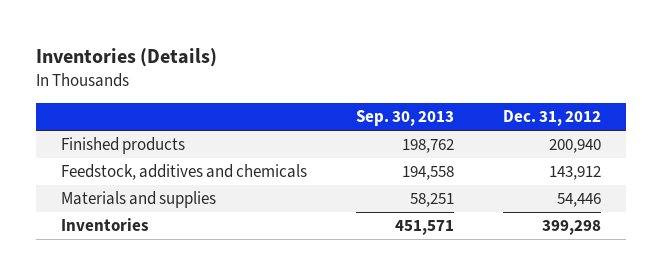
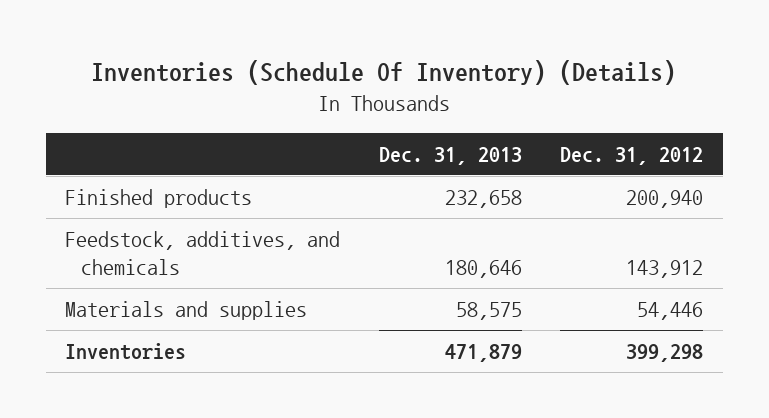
[36,48,218,68] Inventories (Details) -> [91,60,677,86] Inventories (Schedule Of Inventory) (Details)
[356,110,455,127] Sep. 30, 2013 -> none
none -> [378,146,522,165] Dec. 31, 2013
[60,163,307,180] Feedstock, additives and chemicals -> [65,231,341,275] Feedstock, additives, and chemicals

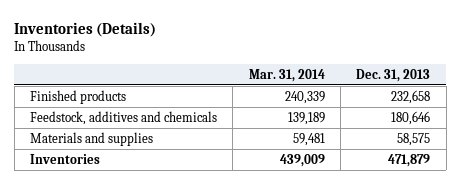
[91,60,677,86] Inventories (Schedule Of Inventory) (Details) -> [14,22,157,38] Inventories (Details)
[560,146,704,165] Dec. 31, 2012 -> none
none -> [248,68,325,82] Mar. 31, 2014
[65,231,341,275] Feedstock, additives, and chemicals -> [29,110,217,125] Feedstock, additives and chemicals

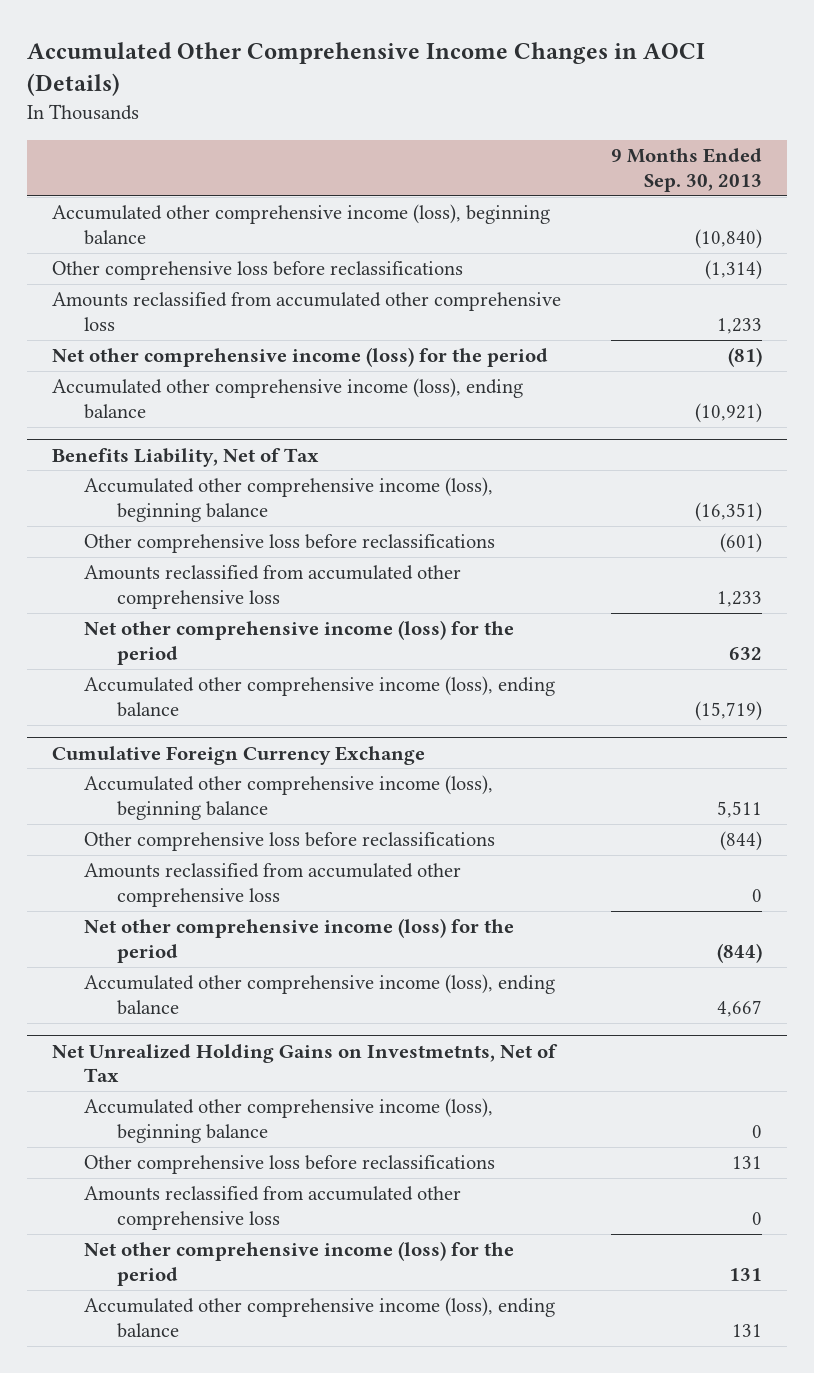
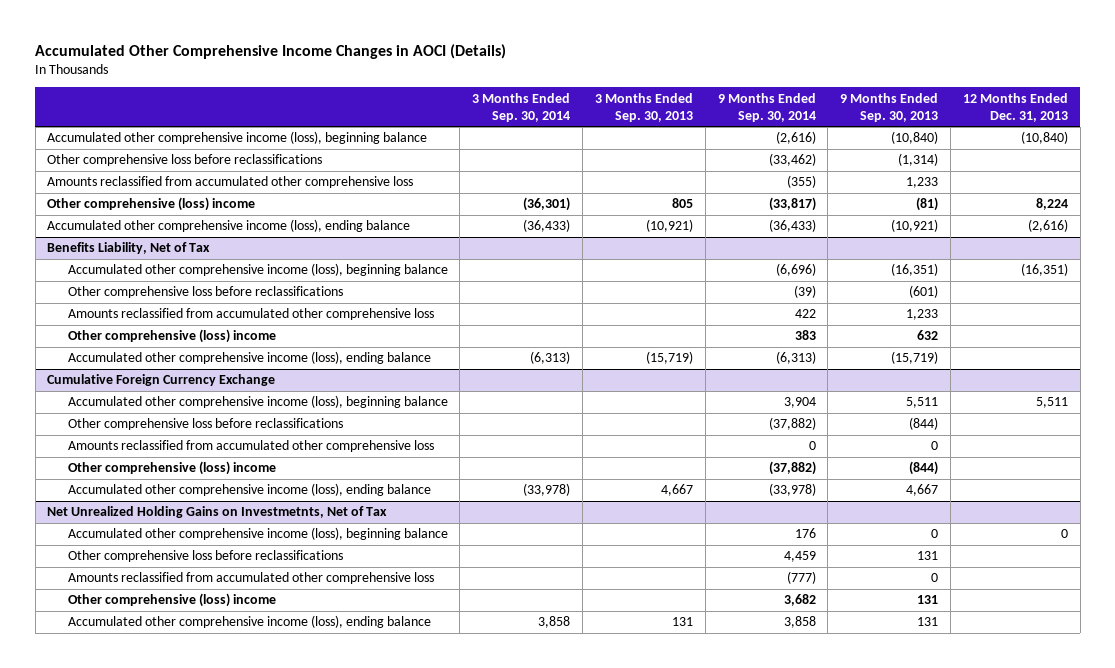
none -> [472,92,571,122] 3 Months Ended Sep. 30, 2014
none -> [594,92,693,122] 3 Months Ended Sep. 30, 2013
none -> [717,92,816,122] 9 Months Ended Sep. 30, 2014
none -> [962,92,1068,122] 12 Months Ended Dec. 31, 2013
[52,347,549,368] Net other comprehensive income (loss) for the period -> [47,197,256,212] Other comprehensive (loss) income
[84,620,515,665] Net other comprehensive income (loss) for the period -> [67,329,276,344] Other comprehensive (loss) income
[84,918,515,963] Net other comprehensive income (loss) for the period -> [67,461,276,476] Other comprehensive (loss) income
[84,1241,515,1286] Net other comprehensive income (loss) for the period -> [67,593,276,608] Other comprehensive (loss) income

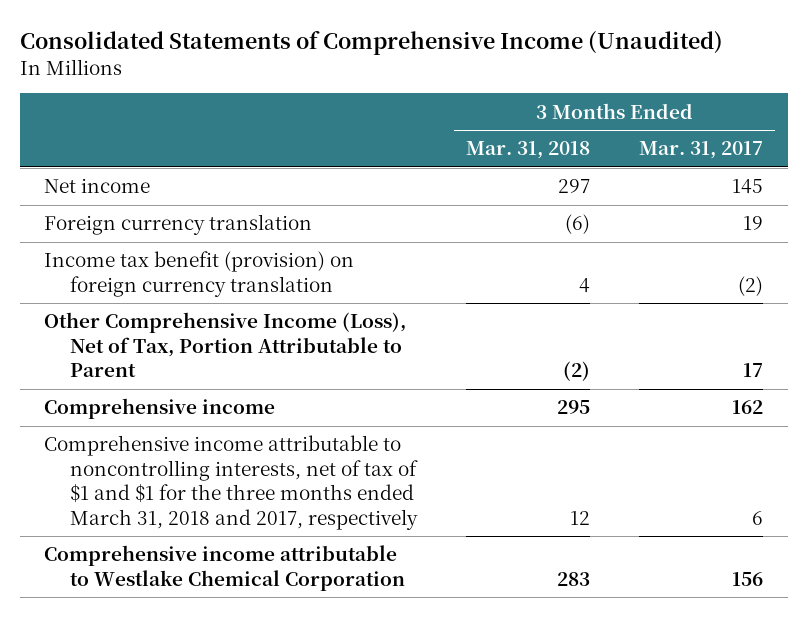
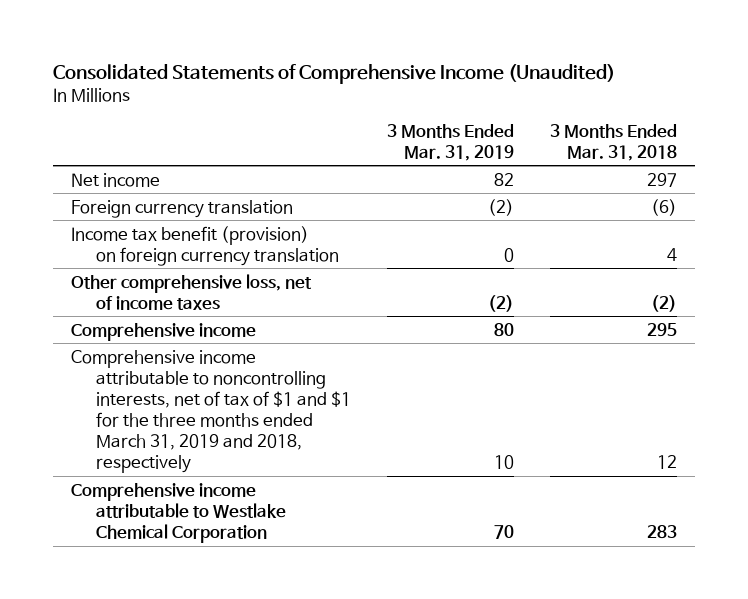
[639,141,764,160] Mar. 31, 2017 -> none
none -> [386,123,514,161] 3 Months Ended Mar. 31, 2019
[44,312,407,378] Other Comprehensive Income (Loss), Net of Tax, Portion Attributable to Parent -> [71,273,313,310] Other comprehensive loss, net of income taxes
[44,435,419,530] Comprehensive income attributable to noncontrolling interests, net of tax of $1 and $1 for the three months ended March 31, 2018 and 2017, respectively -> [71,349,352,474] Comprehensive income attributable to noncontrolling interests, net of tax of $1 and $1 for the three months ended March 31, 2019 and 2018, respectively

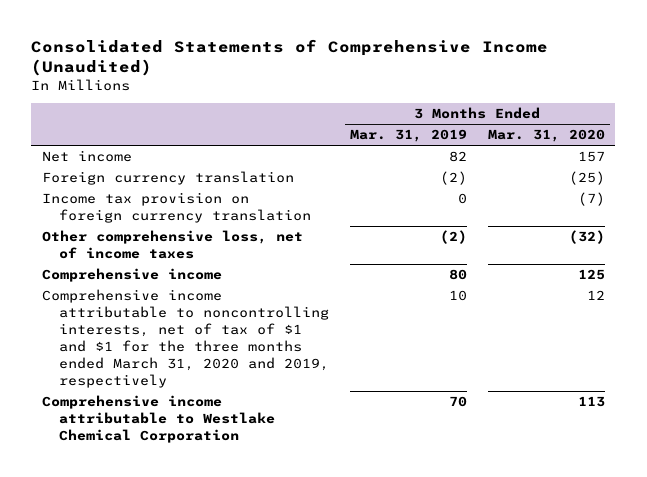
[549,123,677,161] 3 Months Ended Mar. 31, 2018 -> none
none -> [487,129,605,143] Mar. 31, 2020
[71,225,340,266] Income tax benefit (provision) on foreign currency translation -> [41,192,311,224] Income tax provision on foreign currency translation
[71,349,352,474] Comprehensive income attributable to noncontrolling interests, net of tax of $1 and $1 for the three months ended March 31, 2019 and 2018, respectively -> [41,289,329,388] Comprehensive income attributable to noncontrolling interests, net of tax of $1 and $1 for the three months ended March 31, 2020 and 2019, respectively

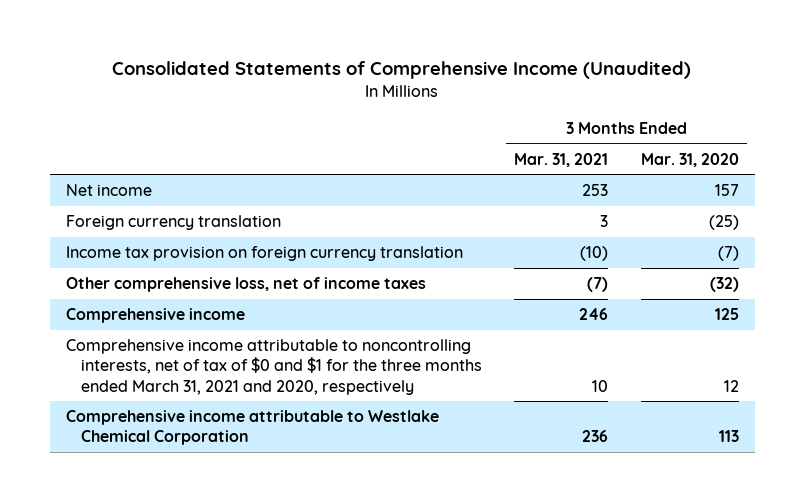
[349,129,467,143] Mar. 31, 2019 -> none
none -> [514,152,609,167] Mar. 31, 2021
[41,289,329,388] Comprehensive income attributable to noncontrolling interests, net of tax of $1 and $1 for the three months ended March 31, 2020 and 2019, respectively -> [65,339,482,395] Comprehensive income attributable to noncontrolling interests, net of tax of $0 and $1 for the three months ended March 31, 2021 and 2020, respectively

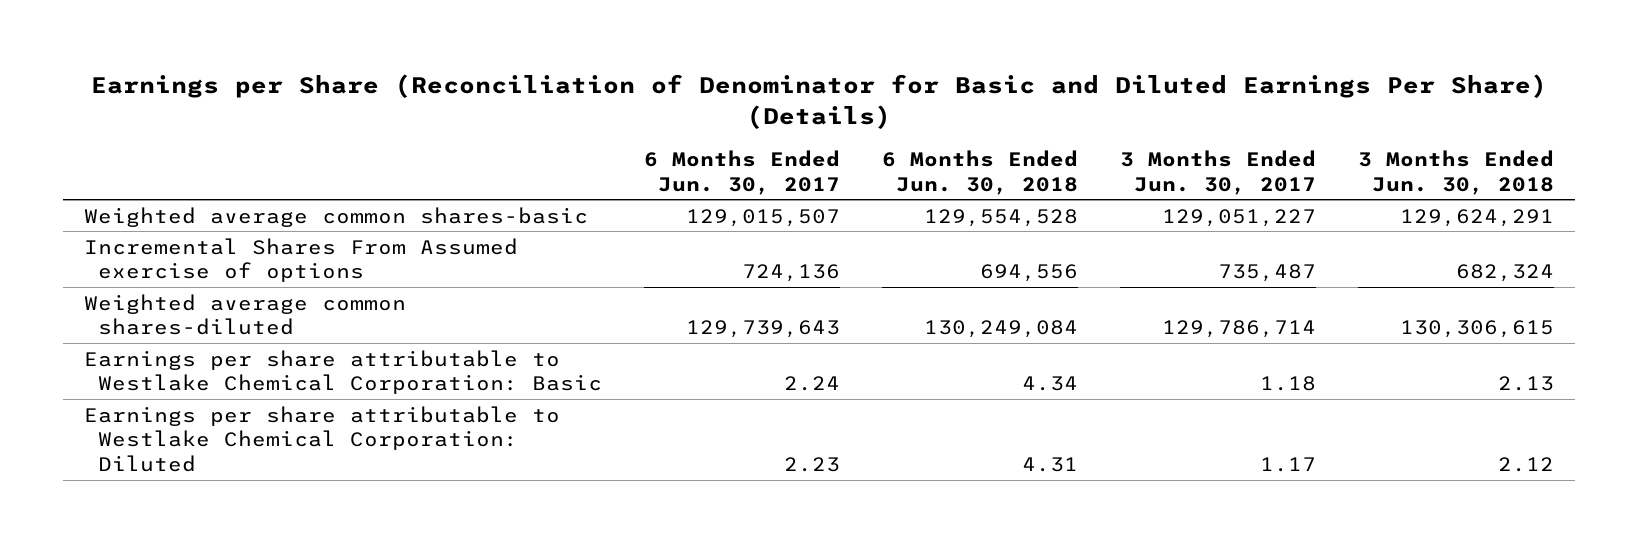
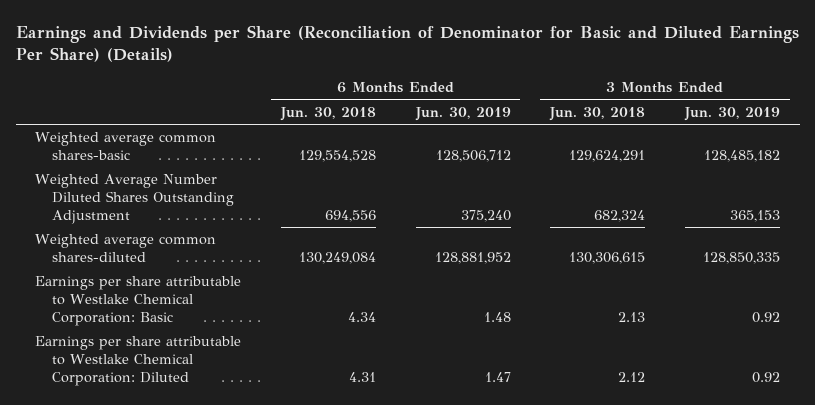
[90,74,1547,129] Earnings per Share (Reconciliation of Denominator for Basic and Diluted Earnings Per Share) (Details) -> [15,24,799,63] Earnings and Dividends per Share (Reconciliation of Denominator for Basic and Diluted Earnings Per Share) (Details)
[643,150,840,195] 6 Months Ended Jun. 30, 2017 -> none
[1119,150,1316,195] 3 Months Ended Jun. 30, 2017 -> none
none -> [414,107,511,122] Jun. 30, 2019
none -> [683,107,780,122] Jun. 30, 2019
[83,237,518,283] Incremental Shares From Assumed exercise of options -> [35,174,234,224] Weighted Average Number Diluted Shares Outstanding Adjustment

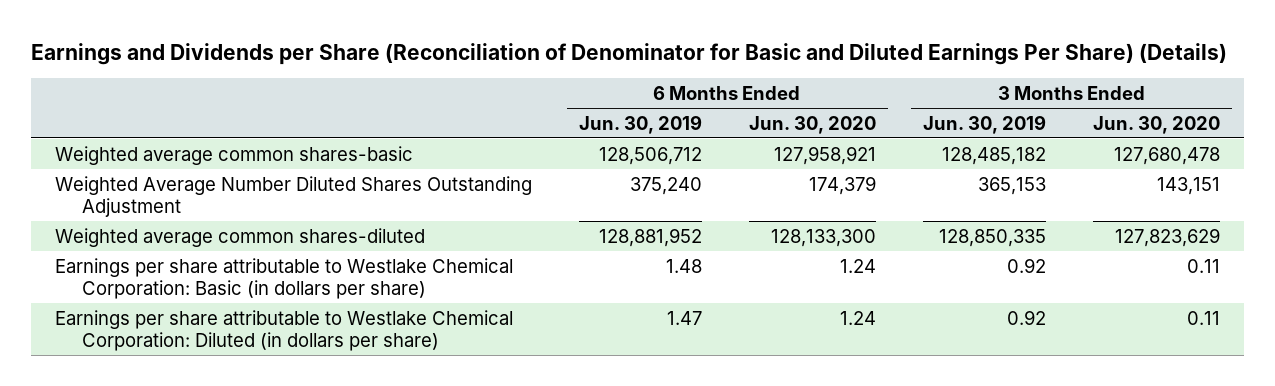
[279,107,376,122] Jun. 30, 2018 -> none
[549,107,646,122] Jun. 30, 2018 -> none
none -> [748,115,876,134] Jun. 30, 2020
none -> [1093,115,1221,134] Jun. 30, 2020
[35,276,242,326] Earnings per share attributable to Westlake Chemical Corporation: Basic -> [54,257,513,299] Earnings per share attributable to Westlake Chemical Corporation: Basic (in dollars per share)
[35,336,242,386] Earnings per share attributable to Westlake Chemical Corporation: Diluted -> [54,309,513,351] Earnings per share attributable to Westlake Chemical Corporation: Diluted (in dollars per share)

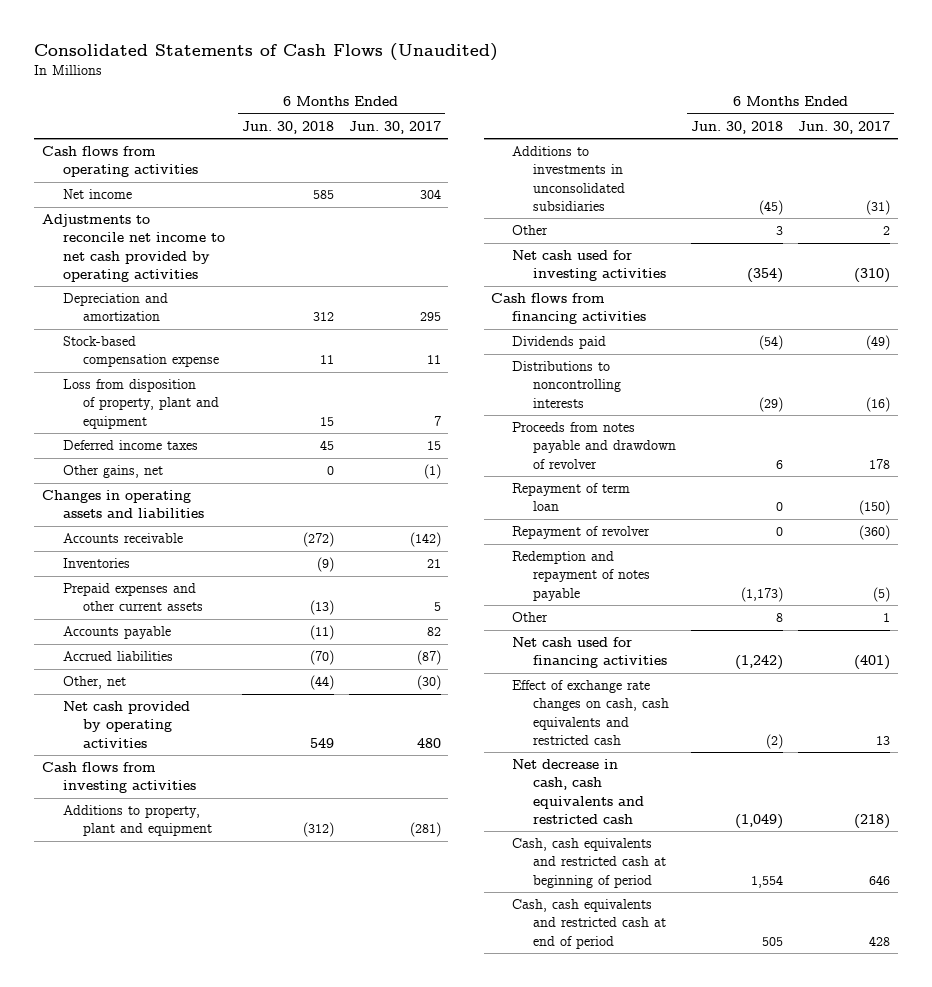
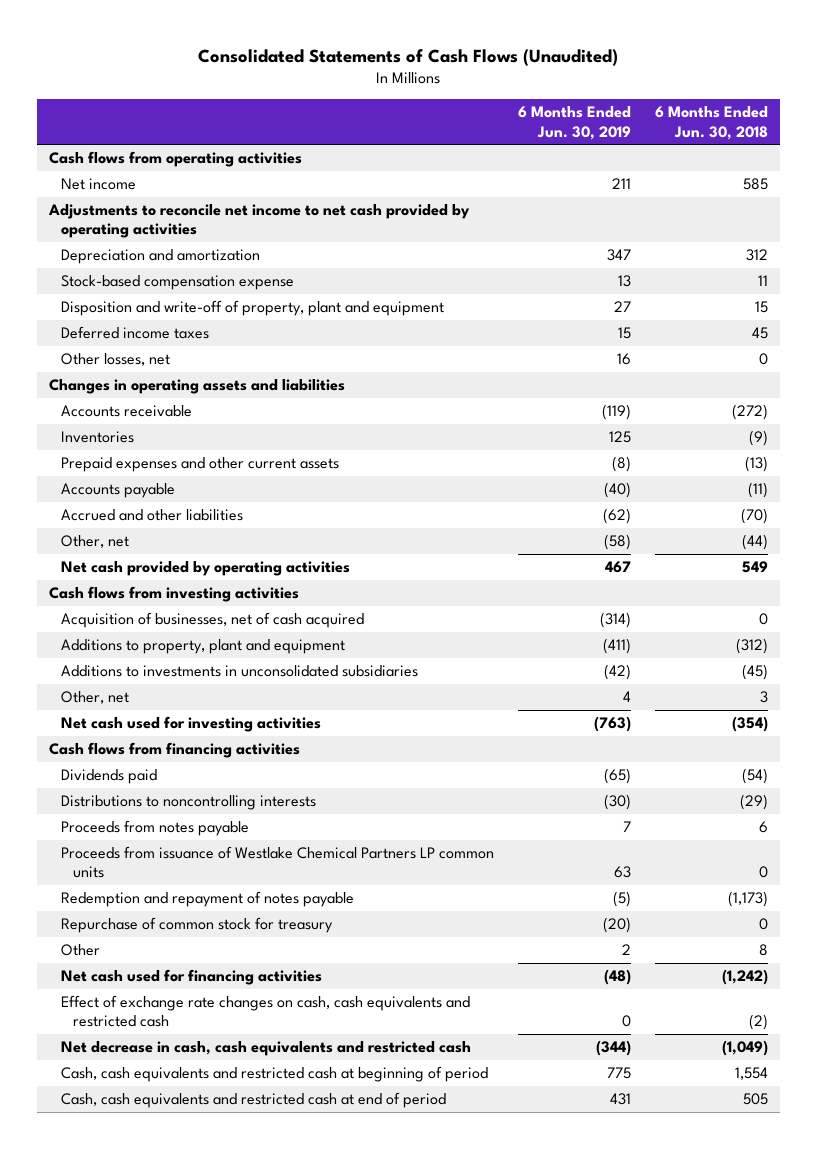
[348,120,441,134] Jun. 30, 2017 -> none
none -> [517,106,631,140] 6 Months Ended Jun. 30, 2019
[62,379,220,429] Loss from disposition of property, plant and equipment -> [60,300,444,317] Disposition and write-off of property, plant and equipment
[62,465,163,479] Other gains, net -> [60,353,170,367] Other losses, net
[62,651,173,662] Accrued liabilities -> [60,509,243,522] Accrued and other liabilities
none -> [60,612,364,629] Acquisition of businesses, net of cash acquired
[512,225,549,236] Other -> [60,691,129,705] Other, net
[512,483,631,512] Repayment of term loan -> none
[512,526,651,540] Repayment of revolver -> none
[512,422,677,469] Proceeds from notes payable and drawdown of revolver -> [60,820,249,837] Proceeds from notes payable
none -> [60,846,494,879] Proceeds from issuance of Westlake Chemical Partners LP common units
none -> [60,917,333,934] Repurchase of common stock for treasury

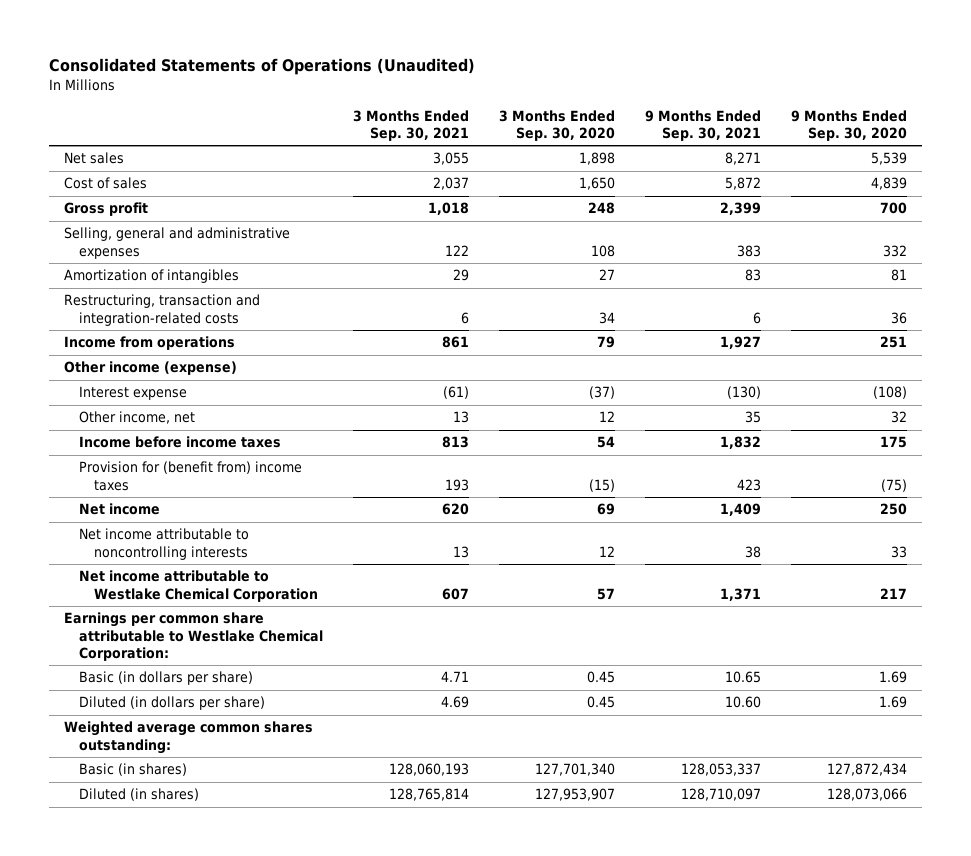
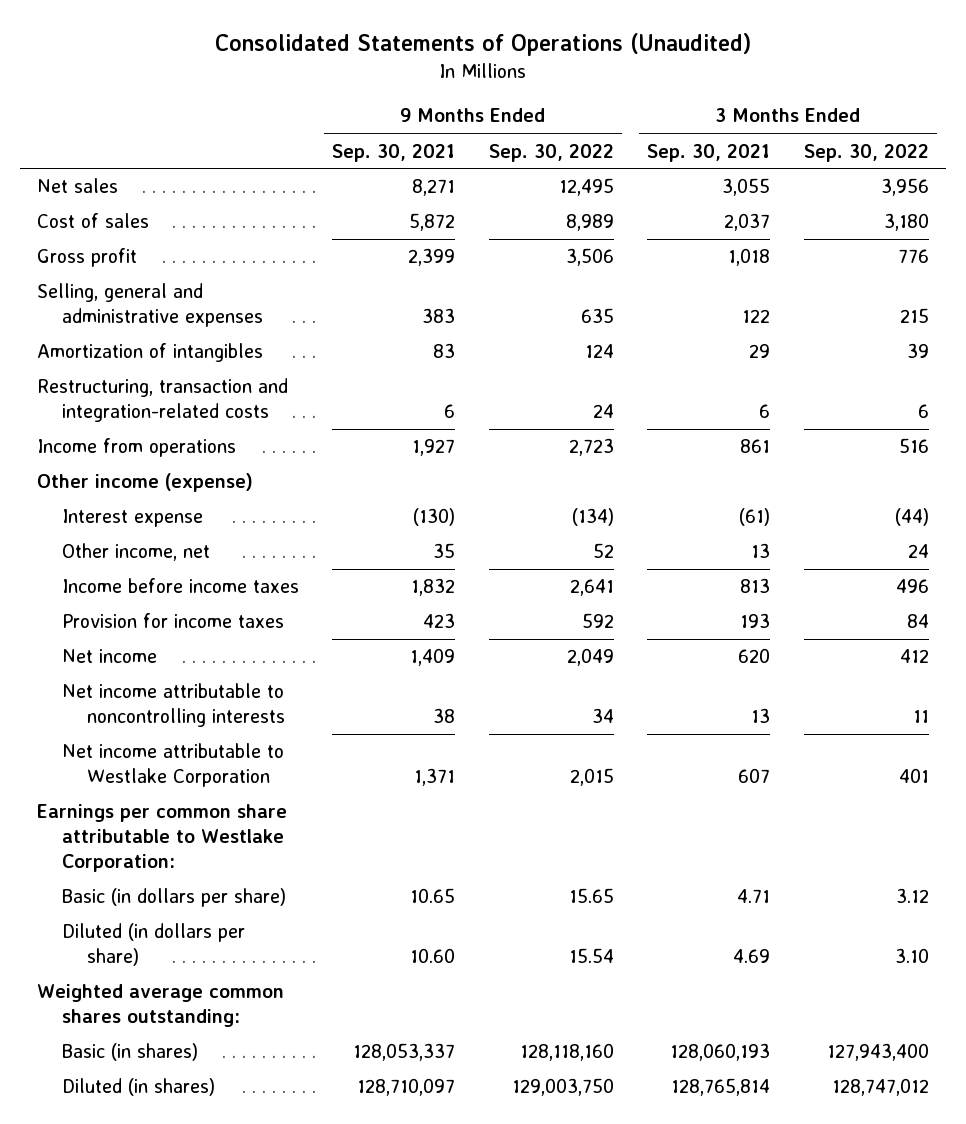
[498,110,615,142] 3 Months Ended Sep. 30, 2020 -> none
[790,110,907,142] 9 Months Ended Sep. 30, 2020 -> none
none -> [488,143,614,162] Sep. 30, 2022
none -> [804,143,930,162] Sep. 30, 2022
[78,461,302,491] Provision for (benefit from) income taxes -> [61,613,284,629] Provision for income taxes
[78,570,318,602] Net income attributable to Westlake Chemical Corporation -> [61,743,284,788] Net income attributable to Westlake Corporation
[63,612,323,661] Earnings per common share attributable to Westlake Chemical Corporation: -> [36,804,287,872] Earnings per common share attributable to Westlake Corporation:

